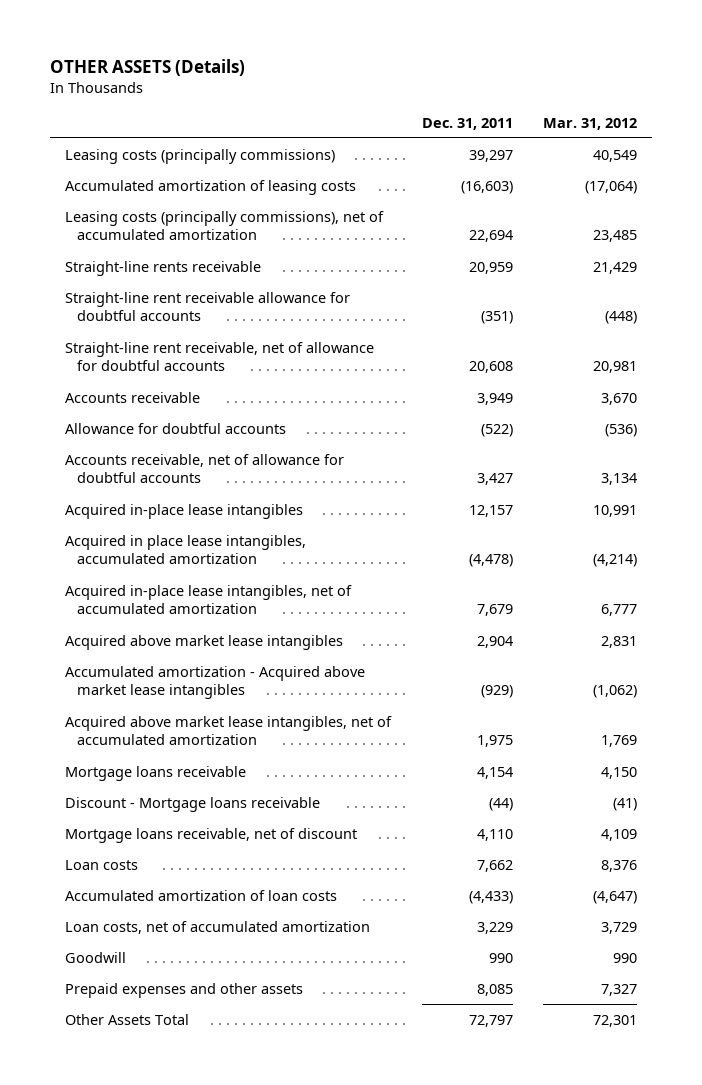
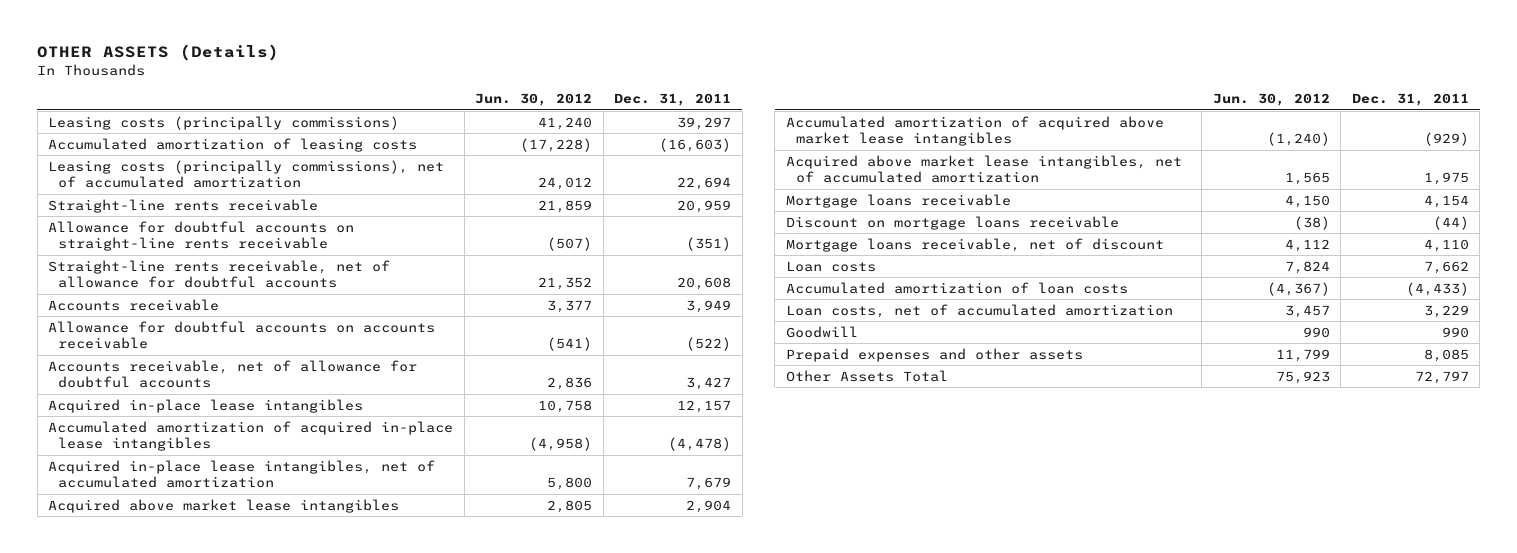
[543,117,638,130] Mar. 31, 2012 -> none
none -> [475,93,593,107] Jun. 30, 2012
[65,291,351,322] Straight-line rent receivable allowance for doubtful accounts -> [48,220,355,252] Allowance for doubtful accounts on straight-line rents receivable
[65,341,375,372] Straight-line rent receivable, net of allowance for doubtful accounts -> [48,259,391,289] Straight-line rents receivable, net of allowance for doubtful accounts
[65,422,287,434] Allowance for doubtful accounts -> [48,320,436,350] Allowance for doubtful accounts on accounts receivable
[65,534,307,565] Acquired in place lease intangibles, accumulated amortization -> [48,420,454,452] Accumulated amortization of acquired in-place lease intangibles
[65,665,366,700] Accumulated amortization - Acquired above market lease intangibles -> [785,115,1164,147] Accumulated amortization of acquired above market lease intangibles
[65,796,321,812] Discount - Mortgage loans receivable -> [785,215,1119,230] Discount on mortgage loans receivable

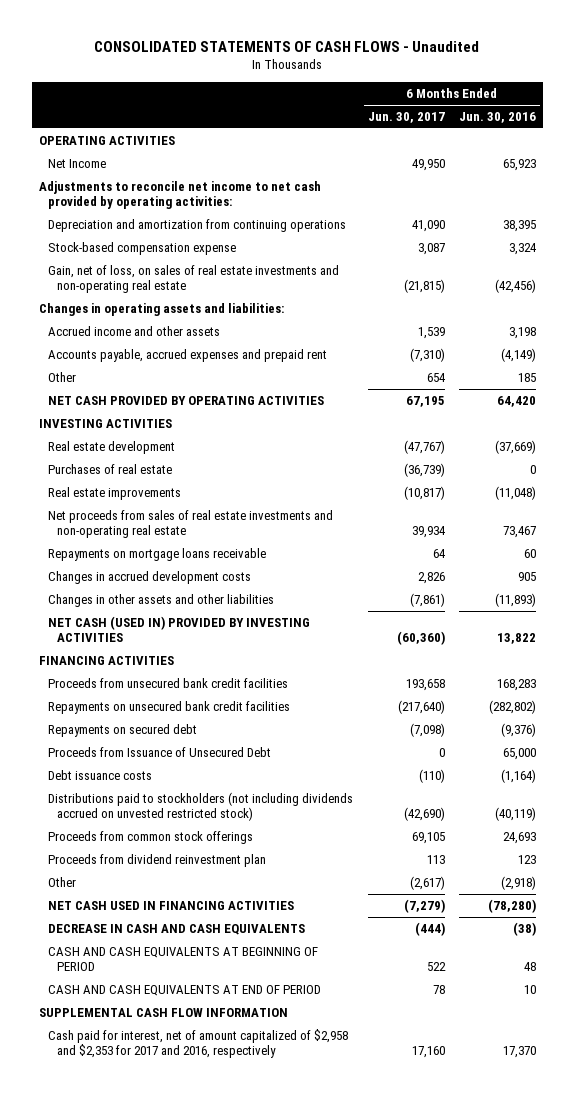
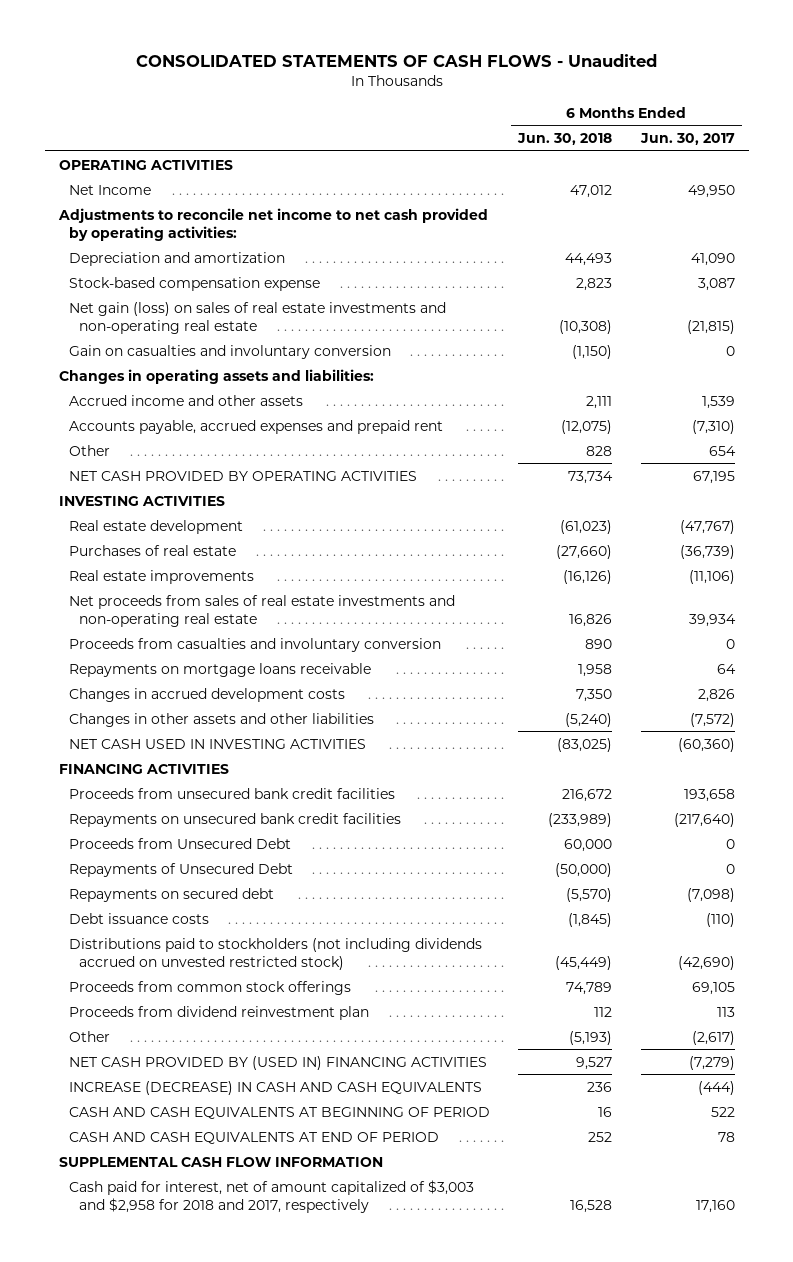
[458,112,536,124] Jun. 30, 2016 -> none
none -> [517,133,613,146] Jun. 30, 2018
[48,218,347,232] Depreciation and amortization from continuing operations -> [68,251,285,266] Depreciation and amortization
[48,264,340,294] Gain, net of loss, on sales of real estate investments and non-operating real estate -> [68,301,446,334] Net gain (loss) on sales of real estate investments and non-operating real estate
none -> [68,344,391,359] Gain on casualties and involuntary conversion
[403,485,445,500] (10,817) -> [688,569,735,584] (11,106)
none -> [68,637,441,652] Proceeds from casualties and involuntary conversion
[409,592,445,607] (7,861) -> [689,712,735,727] (7,572)
[48,615,311,643] NET CASH (USED IN) PROVIDED BY INVESTING ACTIVITIES -> [68,738,366,749] NET CASH USED IN INVESTING ACTIVITIES
none -> [68,837,291,849] Proceeds from Unsecured Debt
none -> [68,862,293,877] Repayments of Unsecured Debt
[48,746,272,757] Proceeds from Issuance of Unsecured Debt -> none
[48,900,295,910] NET CASH USED IN FINANCING ACTIVITIES -> [68,1055,487,1070] NET CASH PROVIDED BY (USED IN) FINANCING ACTIVITIES
[48,923,306,935] DECREASE IN CASH AND CASH EQUIVALENTS -> [68,1080,482,1095] INCREASE (DECREASE) IN CASH AND CASH EQUIVALENTS
[48,1028,349,1059] Cash paid for interest, net of amount capitalized of $2,958 and $2,353 for 2017 and 2016, respectively -> [68,1179,474,1213] Cash paid for interest, net of amount capitalized of $3,003 and $2,958 for 2018 and 2017, respectively

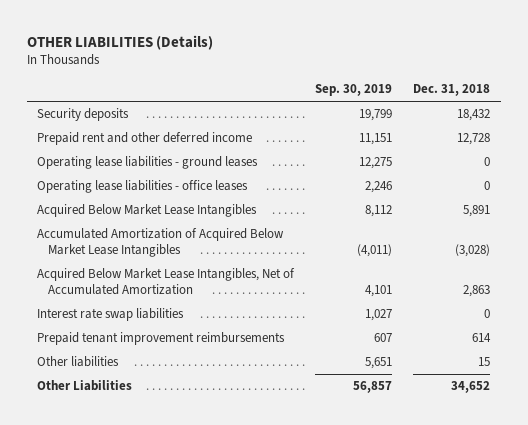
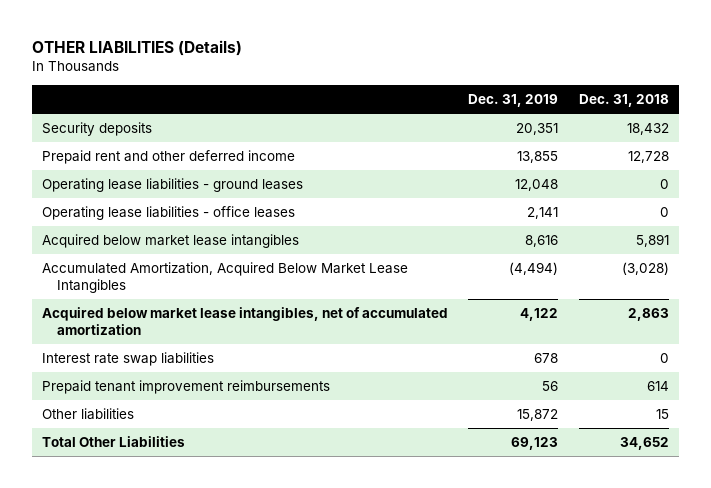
[315,84,393,97] Sep. 30, 2019 -> none
none -> [468,94,559,108] Dec. 31, 2019
[37,204,258,218] Acquired Below Market Lease Intangibles -> [41,233,299,248] Acquired below market lease intangibles
[37,228,285,257] Accumulated Amortization of Acquired Below Market Lease Intangibles -> [41,261,408,294] Accumulated Amortization, Acquired Below Market Lease Intangibles
[37,268,296,295] Acquired Below Market Lease Intangibles, Net of Accumulated Amortization -> [41,306,448,336] Acquired below market lease intangibles, net of accumulated amortization
[37,380,133,392] Other Liabilities -> [41,435,185,447] Total Other Liabilities

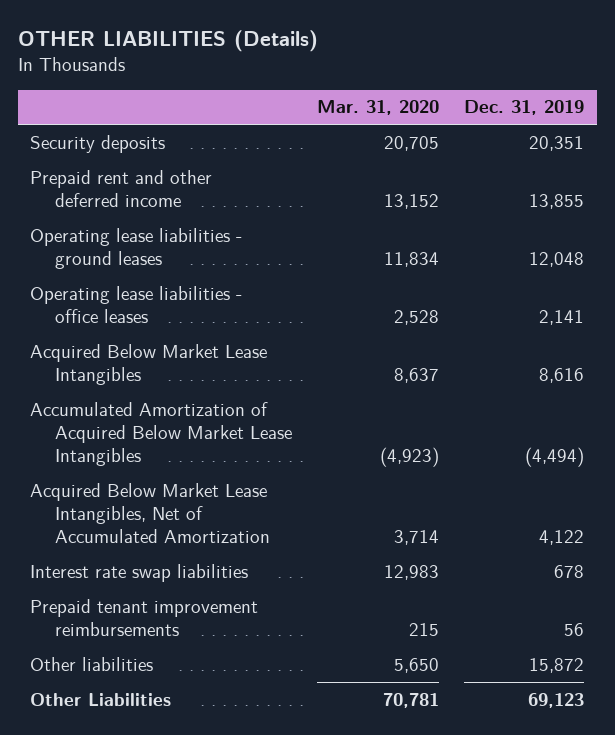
[578,94,669,108] Dec. 31, 2018 -> none
none -> [316,100,439,116] Mar. 31, 2020
[41,233,299,248] Acquired below market lease intangibles -> [30,343,268,385] Acquired Below Market Lease Intangibles
[41,261,408,294] Accumulated Amortization, Acquired Below Market Lease Intangibles -> [30,401,292,466] Accumulated Amortization of Acquired Below Market Lease Intangibles
[41,306,448,336] Acquired below market lease intangibles, net of accumulated amortization -> [30,482,270,543] Acquired Below Market Lease Intangibles, Net of Accumulated Amortization
[41,435,185,447] Total Other Liabilities -> [30,692,172,706] Other Liabilities

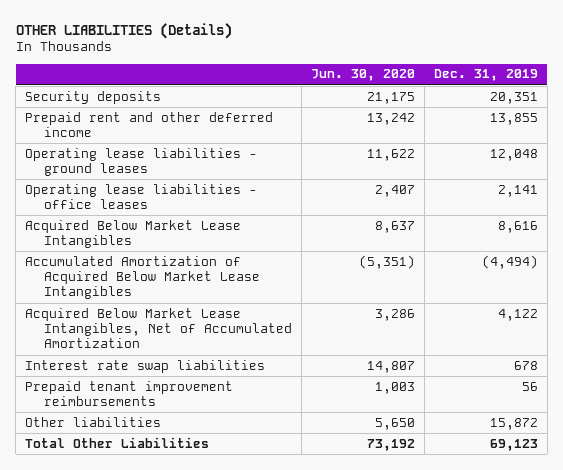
[316,100,439,116] Mar. 31, 2020 -> none
none -> [310,69,415,82] Jun. 30, 2020
[30,692,172,706] Other Liabilities -> [25,436,210,448] Total Other Liabilities

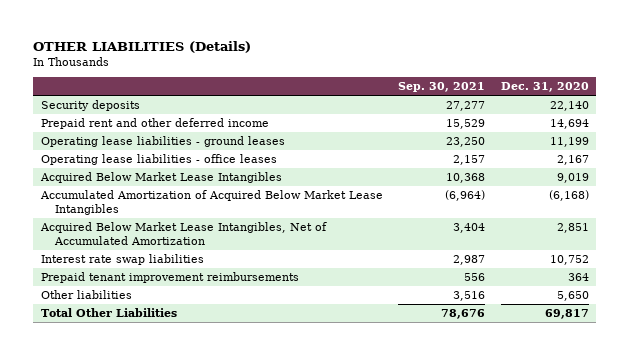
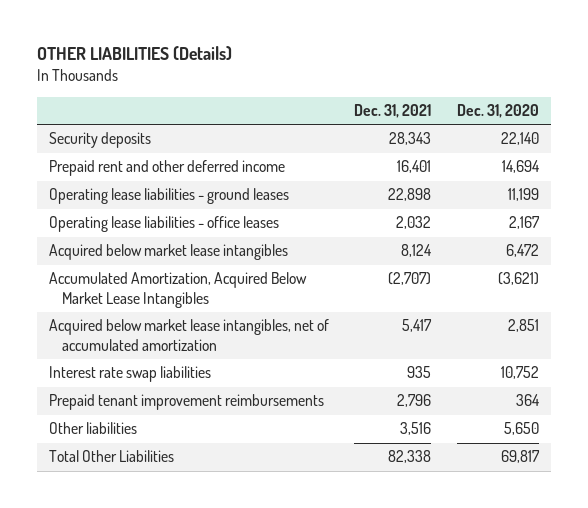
[398,81,486,92] Sep. 30, 2021 -> none
none -> [354,104,432,119] Dec. 31, 2021
[40,172,283,184] Acquired Below Market Lease Intangibles -> [49,244,289,261] Acquired below market lease intangibles
[556,173,589,184] 9,019 -> [505,244,539,258] 6,472
[40,190,384,216] Accumulated Amortization of Acquired Below Market Lease Intangibles -> [49,272,308,308] Accumulated Amortization, Acquired Below Market Lease Intangibles
[548,190,589,202] (6,168) -> [497,272,539,286] (3,621)
[40,222,328,246] Acquired Below Market Lease Intangibles, Net of Accumulated Amortization -> [49,319,330,351] Acquired below market lease intangibles, net of accumulated amortization

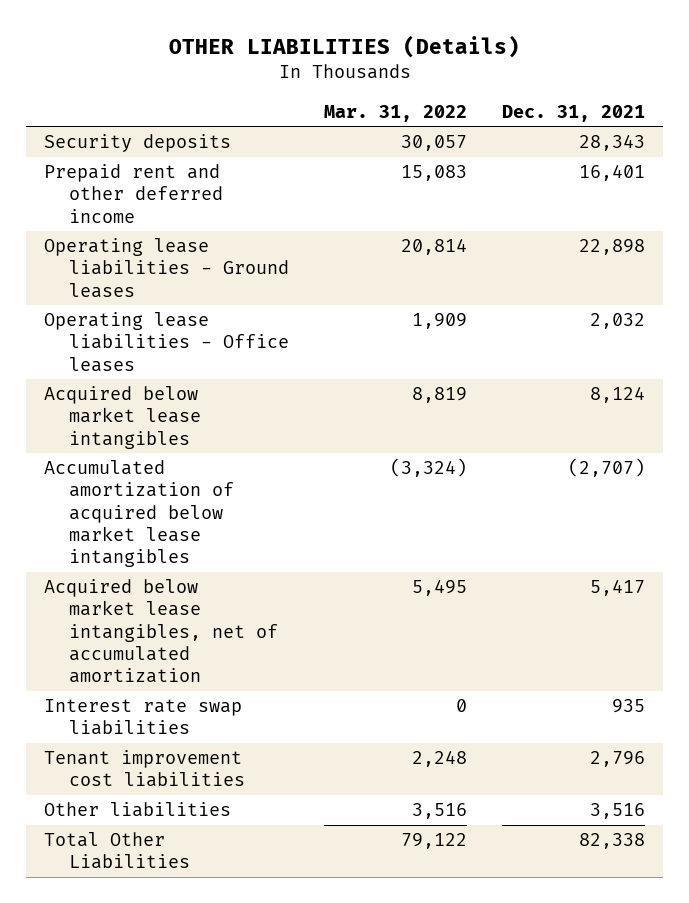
[456,104,539,119] Dec. 31, 2020 -> none
none -> [324,104,468,122] Mar. 31, 2022
[49,188,290,205] Operating lease liabilities - ground leases -> [43,238,289,298] Operating lease liabilities - Ground leases
[49,216,280,233] Operating lease liabilities - office leases -> [43,312,289,372] Operating lease liabilities - Office leases
[49,272,308,308] Accumulated Amortization, Acquired Below Market Lease Intangibles -> [43,460,234,567] Accumulated amortization of acquired below market lease intangibles
[49,394,325,411] Prepaid tenant improvement reimbursements -> [43,750,245,788] Tenant improvement cost liabilities

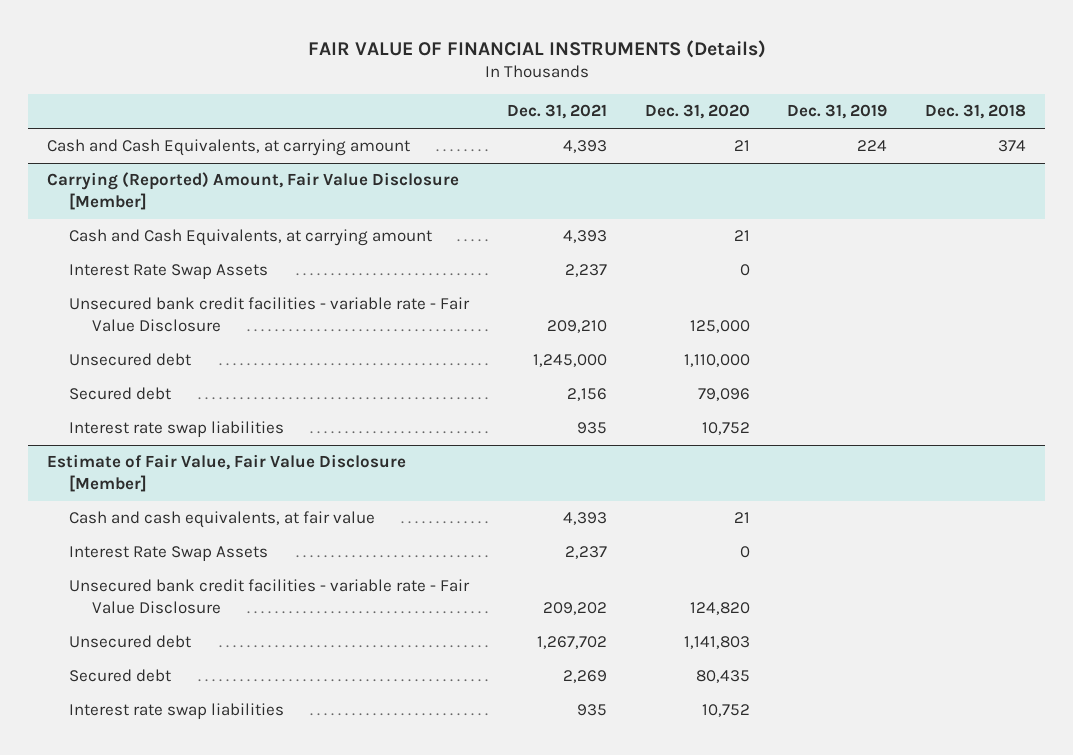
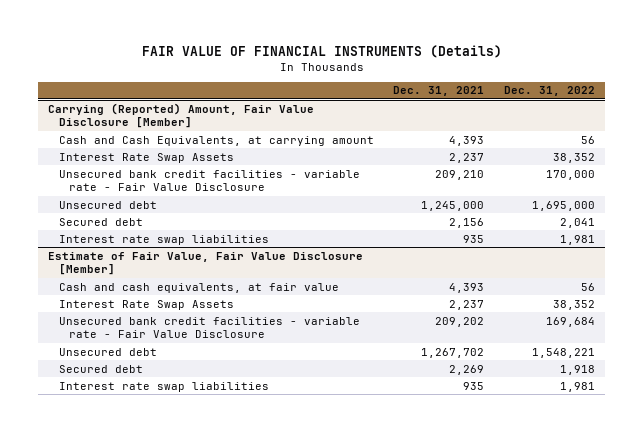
[644,104,750,120] Dec. 31, 2020 -> none
[787,104,888,120] Dec. 31, 2019 -> none
[924,104,1026,120] Dec. 31, 2018 -> none
none -> [504,86,596,97] Dec. 31, 2022
[47,139,411,157] Cash and Cash Equivalents, at carrying amount -> none

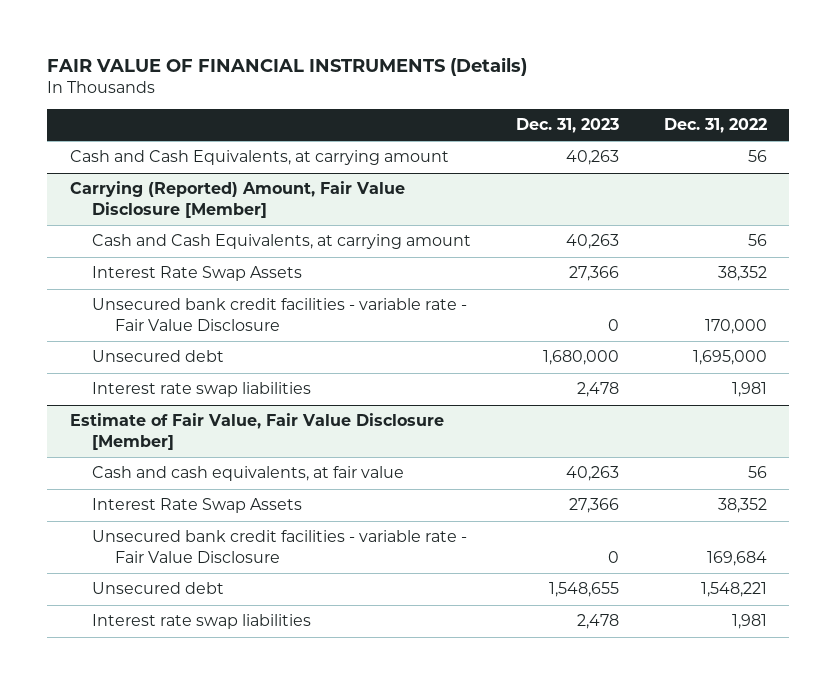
[393,86,485,97] Dec. 31, 2021 -> none
none -> [515,118,619,134] Dec. 31, 2023
none -> [69,150,449,166] Cash and Cash Equivalents, at carrying amount
[58,217,143,226] Secured debt -> none
[58,364,143,373] Secured debt -> none

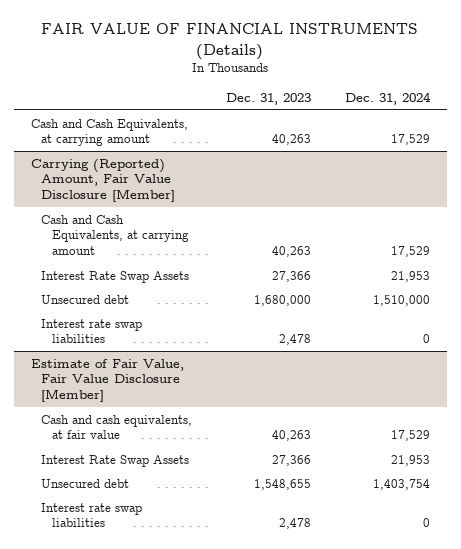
[663,118,767,134] Dec. 31, 2022 -> none
none -> [345,92,432,106] Dec. 31, 2024
[92,298,468,331] Unsecured bank credit facilities - variable rate - Fair Value Disclosure -> none
[92,530,468,563] Unsecured bank credit facilities - variable rate - Fair Value Disclosure -> none

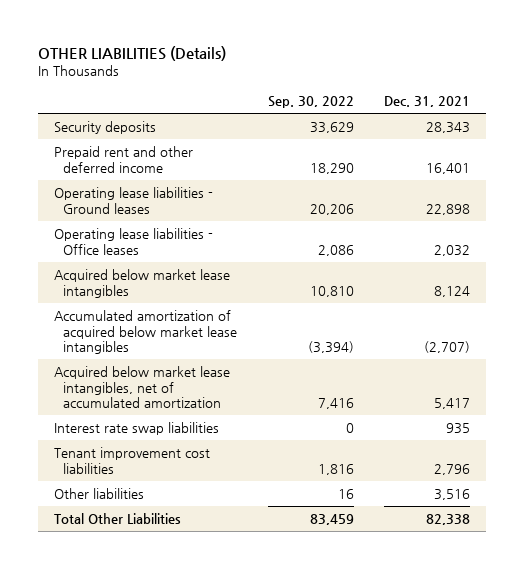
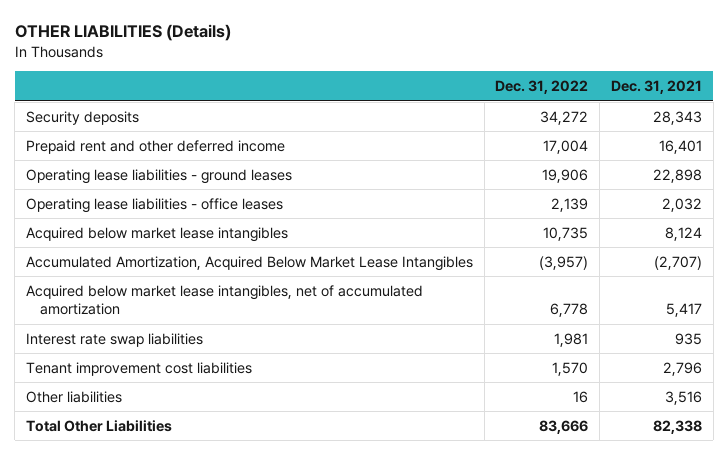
[267,96,354,109] Sep. 30, 2022 -> none
none -> [495,80,589,95] Dec. 31, 2022
[53,186,213,214] Operating lease liabilities - Ground leases -> [25,168,292,184] Operating lease liabilities - ground leases
[53,227,213,255] Operating lease liabilities - Office leases -> [25,197,283,213] Operating lease liabilities - office leases
[53,309,238,355] Accumulated amortization of acquired below market lease intangibles -> [25,255,473,271] Accumulated Amortization, Acquired Below Market Lease Intangibles

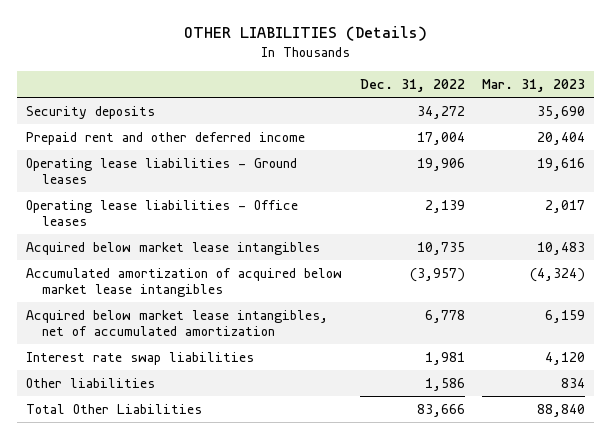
[611,80,703,95] Dec. 31, 2021 -> none
none -> [482,79,586,93] Mar. 31, 2023
[25,168,292,184] Operating lease liabilities - ground leases -> [25,157,297,185] Operating lease liabilities - Ground leases
[25,197,283,213] Operating lease liabilities - office leases -> [25,199,298,227] Operating lease liabilities - Office leases
[25,255,473,271] Accumulated Amortization, Acquired Below Market Lease Intangibles -> [25,267,342,298] Accumulated amortization of acquired below market lease intangibles
[25,361,252,376] Tenant improvement cost liabilities -> none
[573,390,589,403] 16 -> [424,377,465,391] 1,586

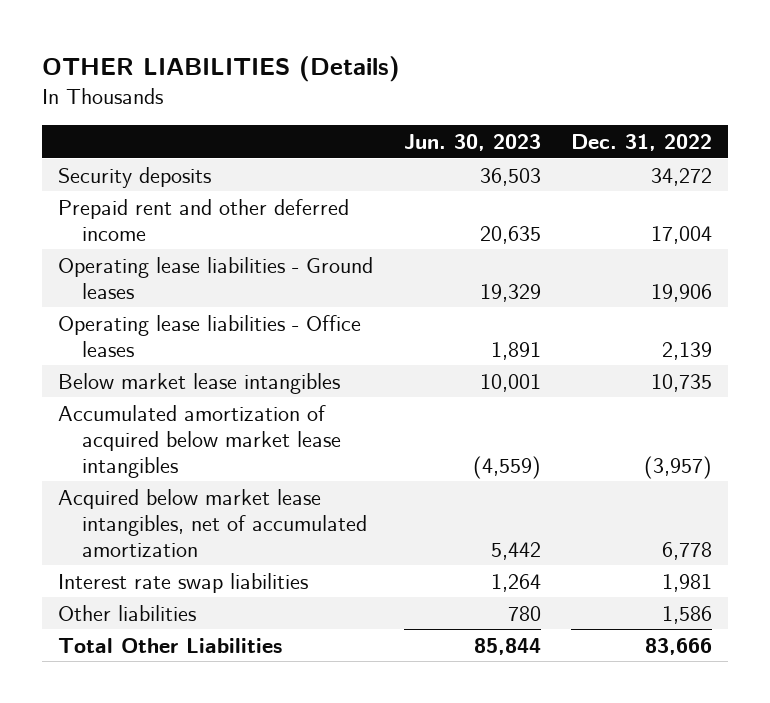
[482,79,586,93] Mar. 31, 2023 -> none
none -> [403,133,541,151] Jun. 30, 2023
[25,241,320,255] Acquired below market lease intangibles -> [57,372,340,394] Below market lease intangibles

